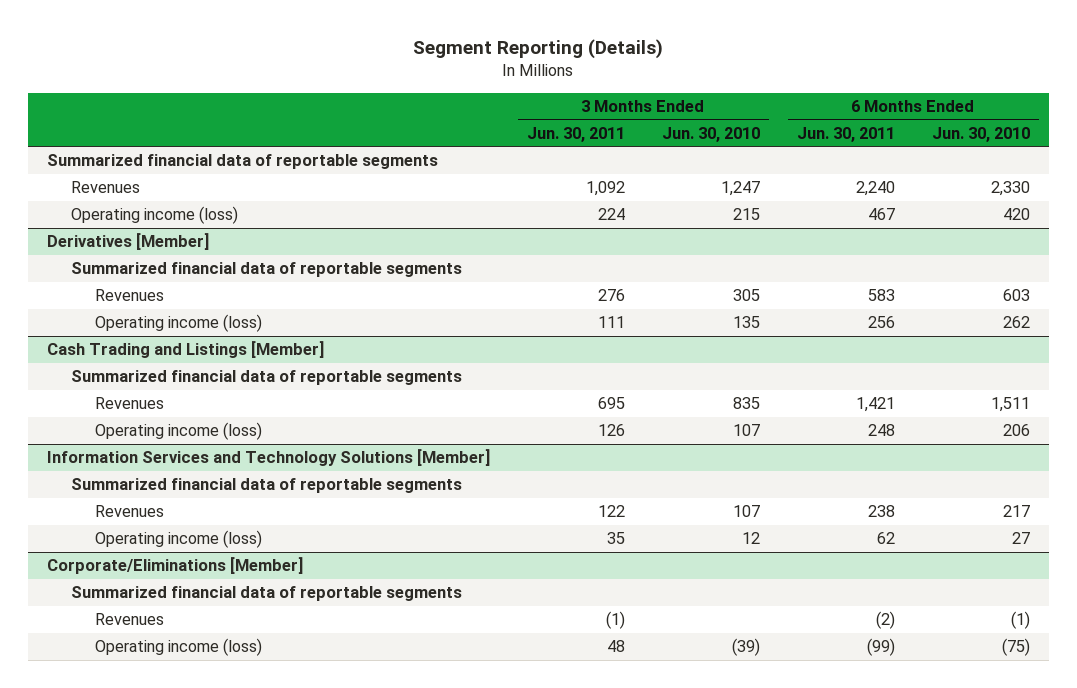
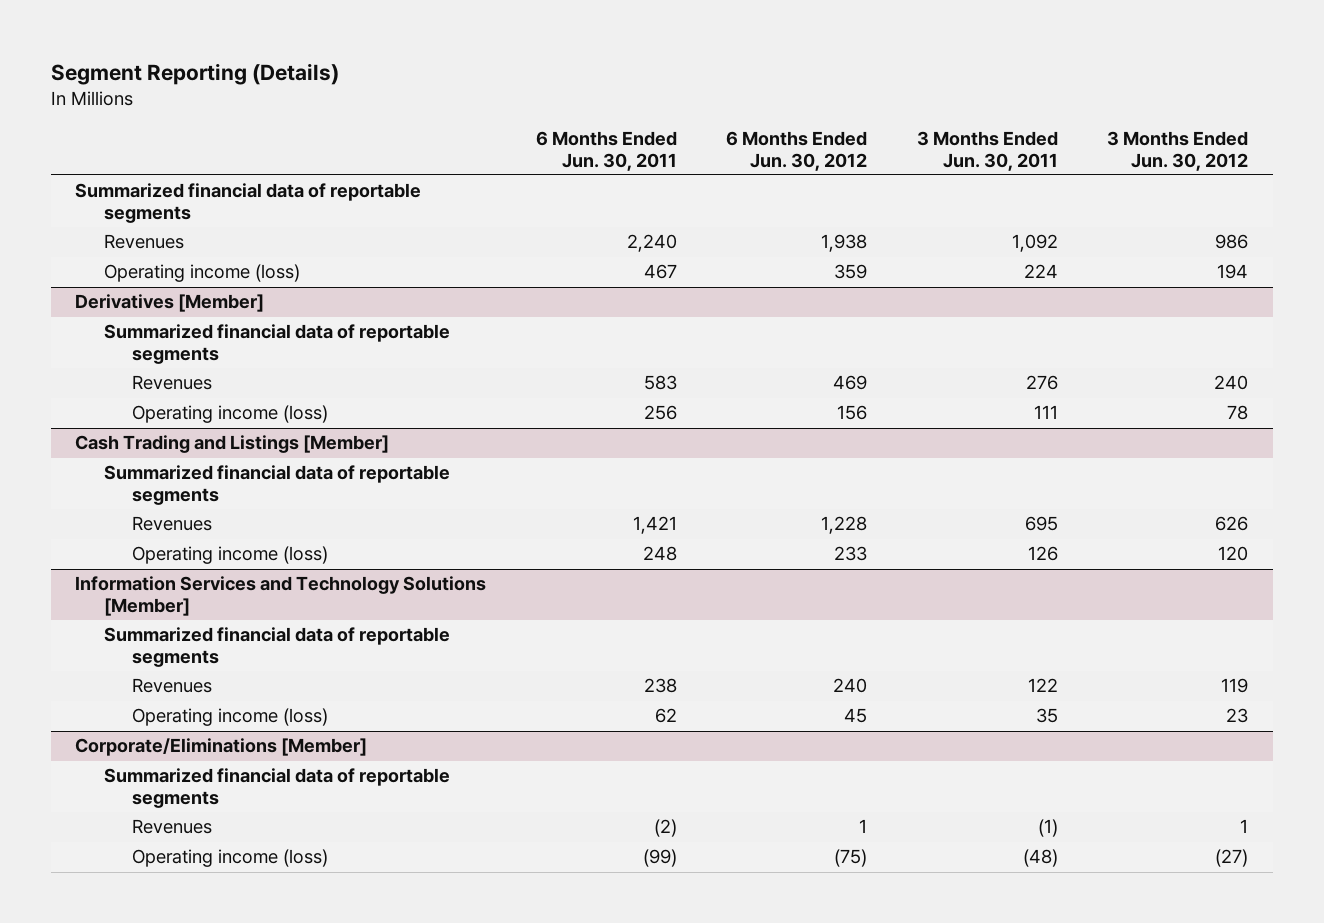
[661,126,760,142] Jun. 30, 2010 -> none
[932,126,1031,142] Jun. 30, 2010 -> none
none -> [726,131,868,171] 6 Months Ended Jun. 30, 2012
none -> [1107,131,1249,171] 3 Months Ended Jun. 30, 2012
[606,640,625,653] 48 -> [1022,849,1058,868] (48)

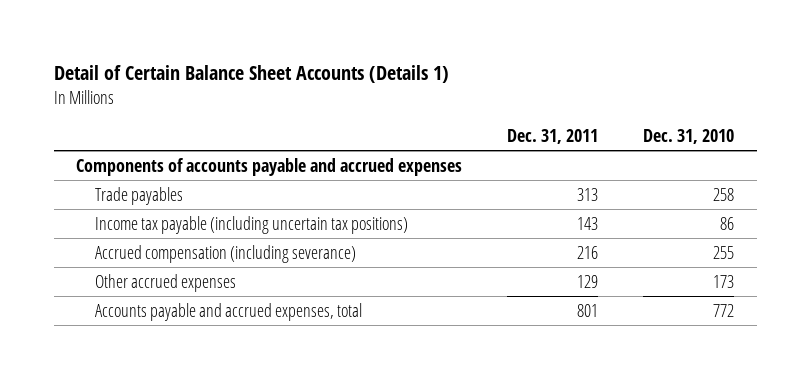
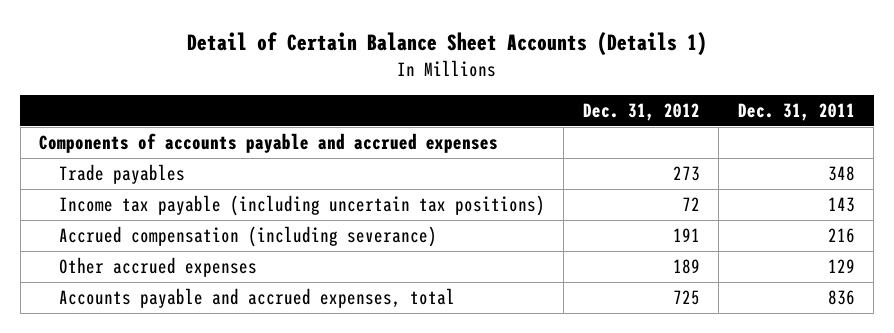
[643,128,735,144] Dec. 31, 2010 -> none
none -> [582,103,700,122] Dec. 31, 2012
[577,187,599,201] 313 -> [827,166,855,182] 348
[577,303,599,317] 801 -> [827,290,855,306] 836

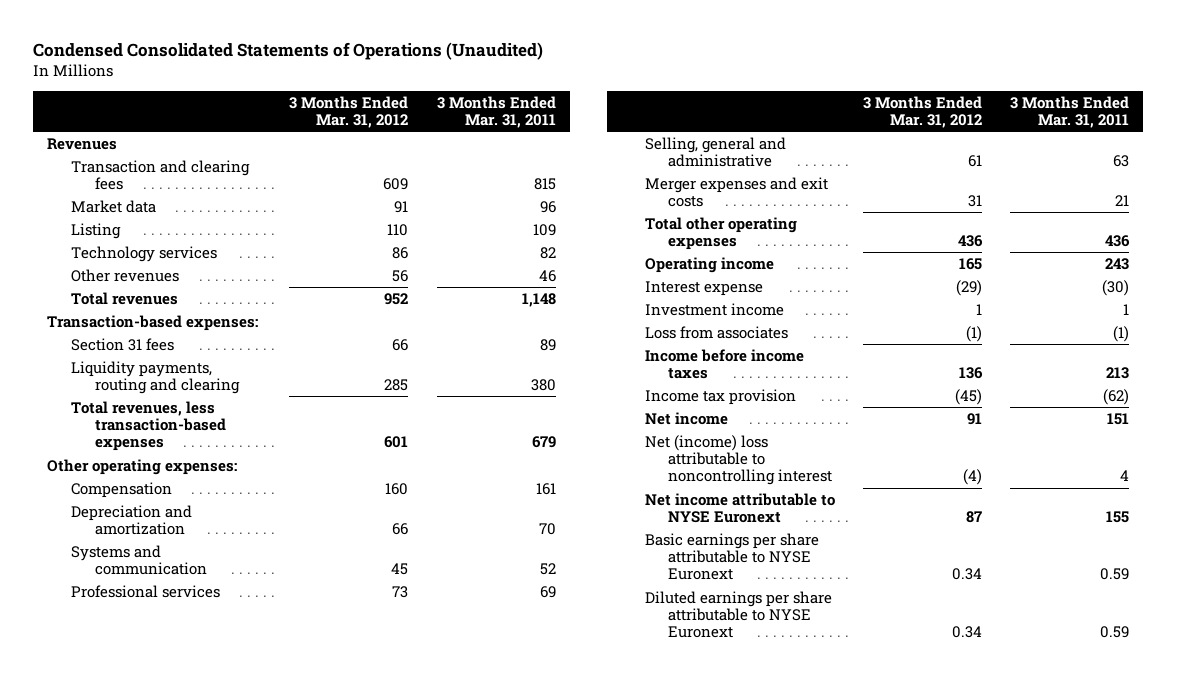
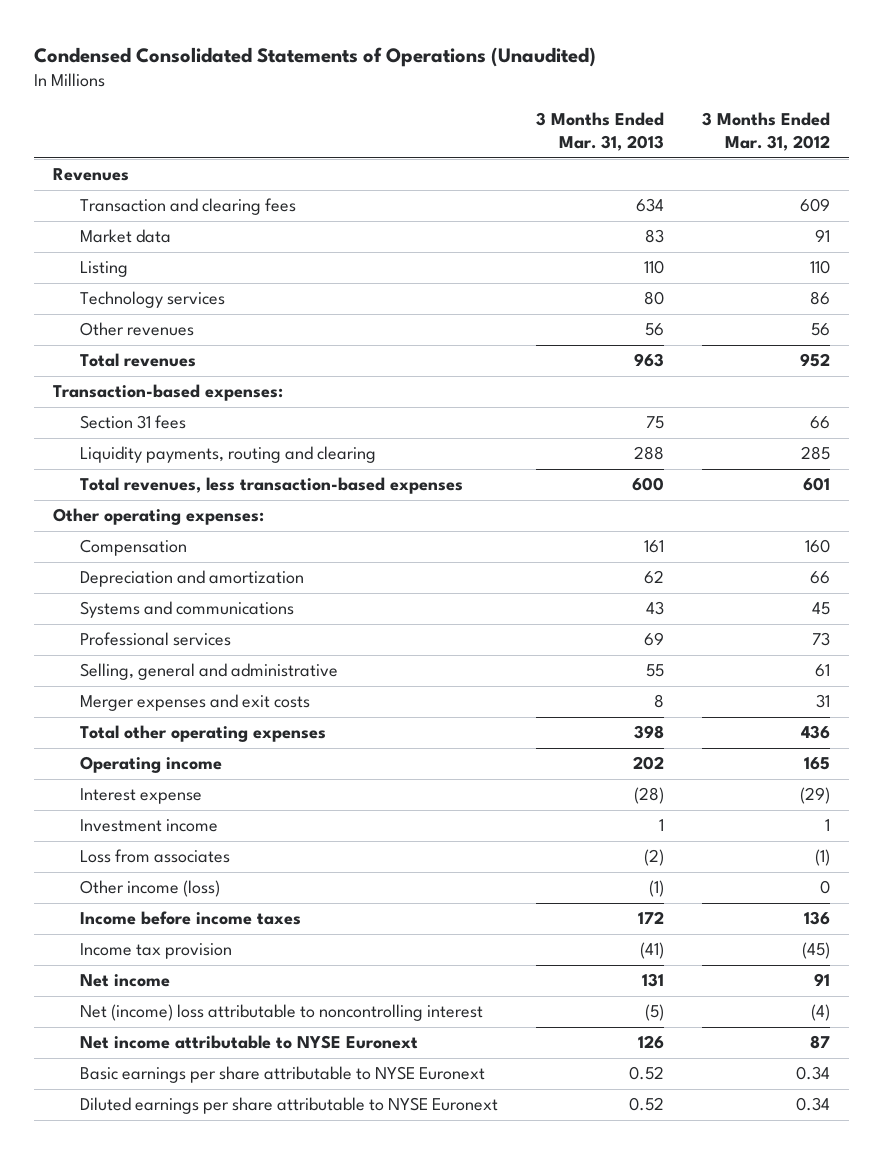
[436,96,556,129] 3 Months Ended Mar. 31, 2011 -> none
none -> [535,112,664,152] 3 Months Ended Mar. 31, 2013
[71,544,207,576] Systems and communication -> [79,601,294,619] Systems and communications
none -> [79,880,220,898] Other income (loss)

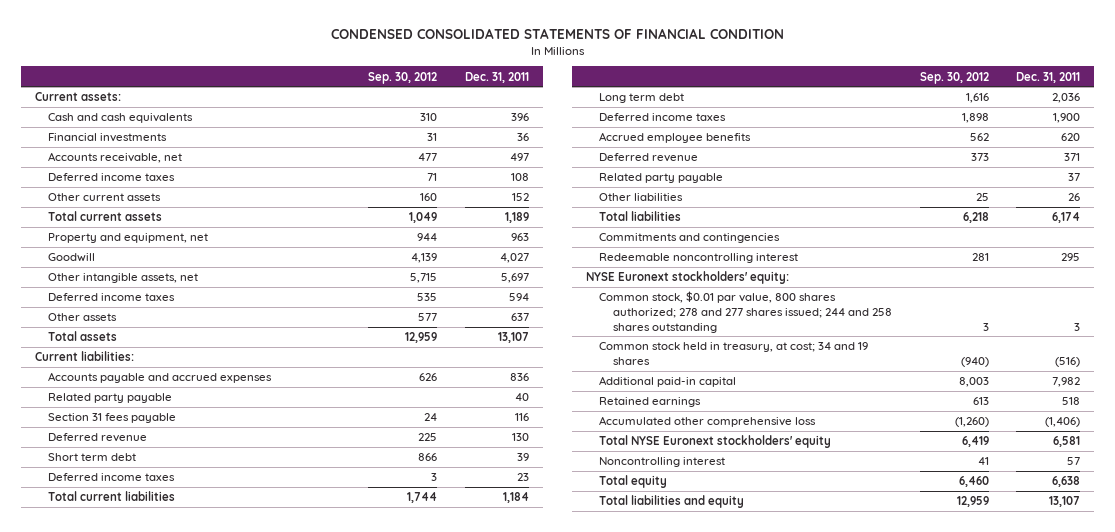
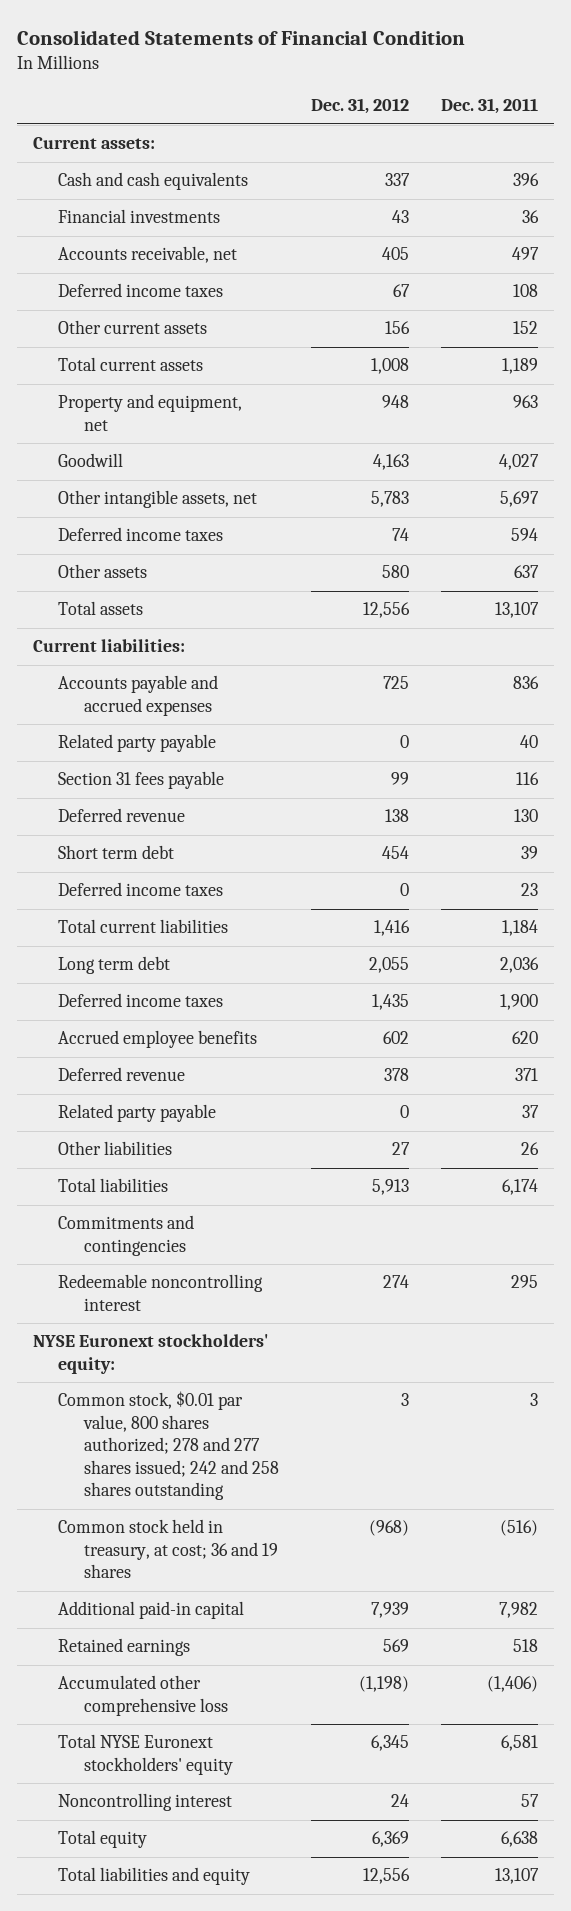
[330,28,784,40] CONDENSED CONSOLIDATED STATEMENTS OF FINANCIAL CONDITION -> [16,29,465,45] Consolidated Statements of Financial Condition
[368,71,438,84] Sep. 30, 2012 -> none
none -> [311,98,410,115] Dec. 31, 2012
[599,291,892,333] Common stock, $0.01 par value, 800 shares authorized; 278 and 277 shares issued; 244 and 258 shares outstanding -> [58,1391,279,1501] Common stock, $0.01 par value, 800 shares authorized; 278 and 277 shares issued; 242 and 258 shares outstanding
[599,342,869,365] Common stock held in treasury, at cost; 34 and 19 shares -> [58,1519,278,1579] Common stock held in treasury, at cost; 36 and 19 shares

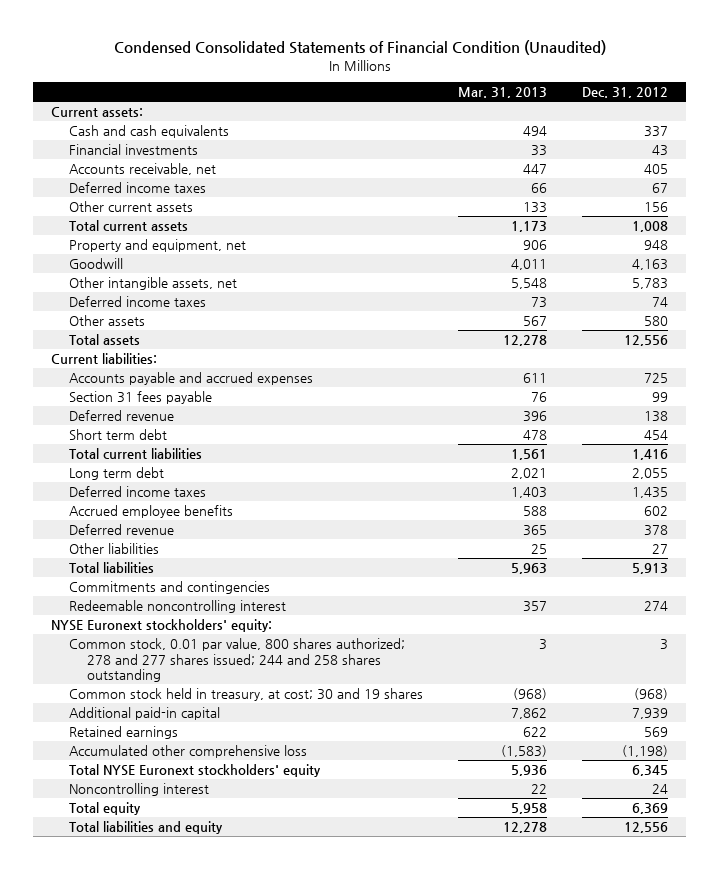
[16,29,465,45] Consolidated Statements of Financial Condition -> [113,40,606,56] Condensed Consolidated Statements of Financial Condition (Unaudited)
[441,98,539,115] Dec. 31, 2011 -> none
none -> [458,87,548,99] Mar. 31, 2013
[58,734,217,753] Related party payable -> none
[58,882,224,897] Deferred income taxes -> none
[58,1104,217,1123] Related party payable -> none
[58,1391,279,1501] Common stock, $0.01 par value, 800 shares authorized; 278 and 277 shares issued; 242 and 258 shares outstanding -> [68,638,405,683] Common stock, 0.01 par value, 800 shares authorized; 278 and 277 shares issued; 244 and 258 shares outstanding
[58,1519,278,1579] Common stock held in treasury, at cost; 36 and 19 shares -> [68,688,423,702] Common stock held in treasury, at cost; 30 and 19 shares

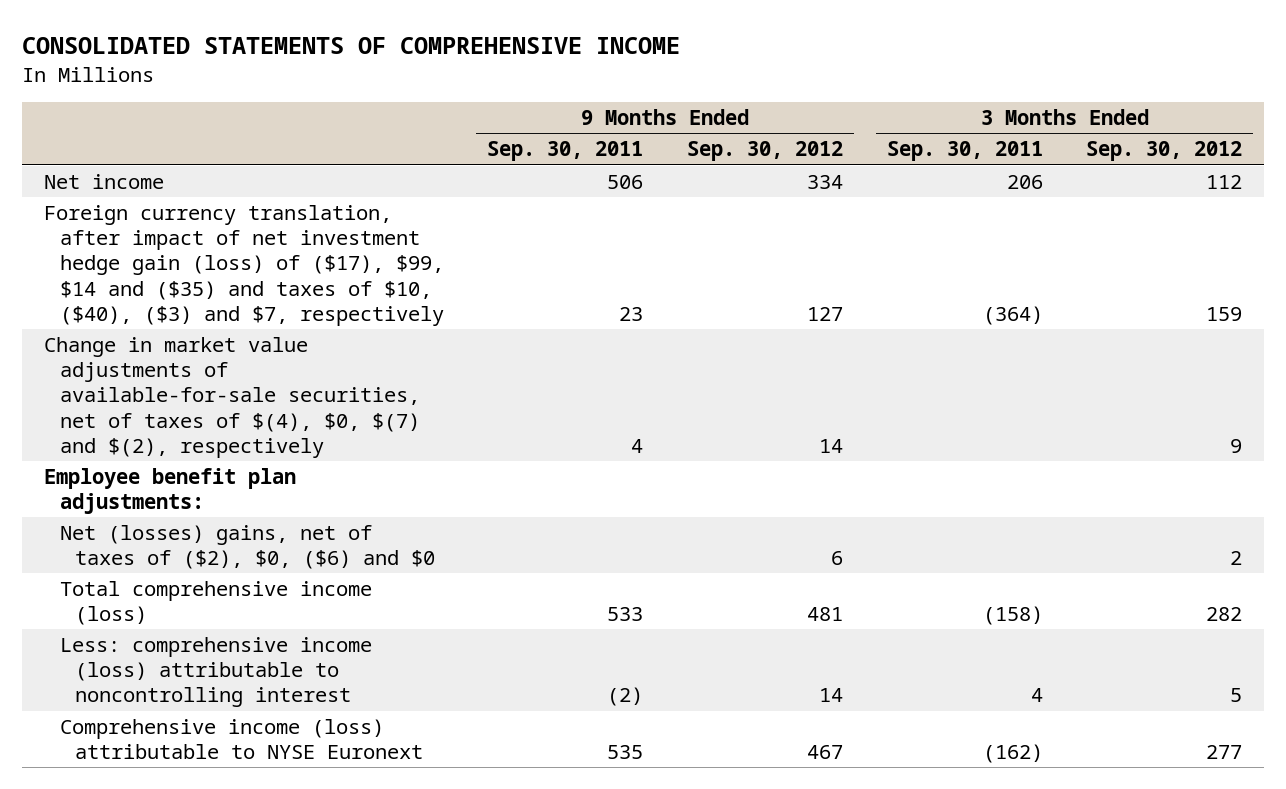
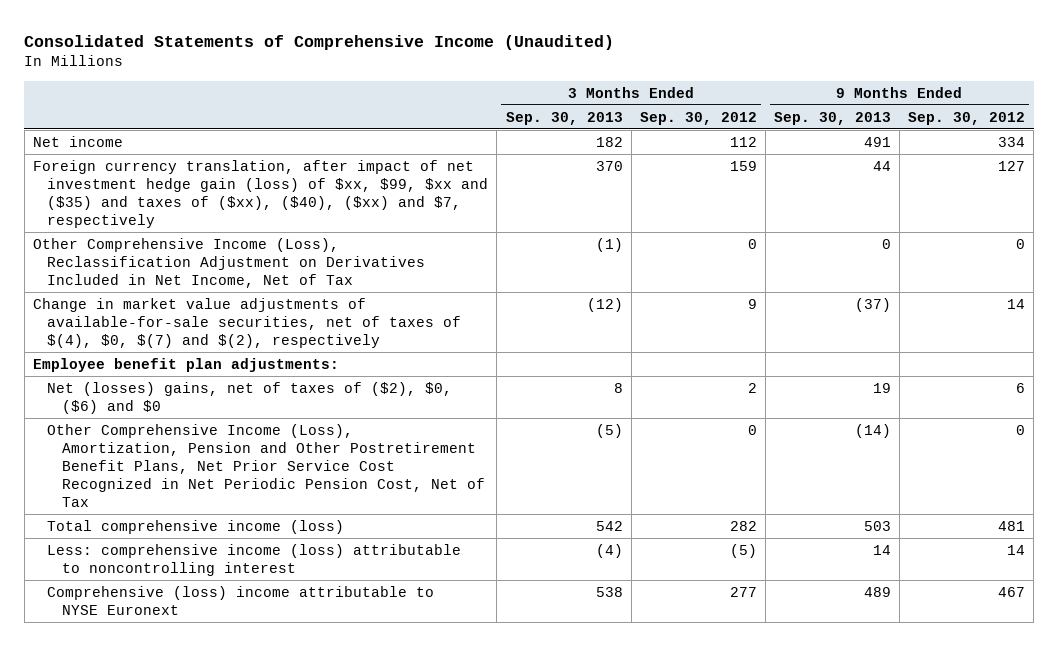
[22,37,681,55] CONSOLIDATED STATEMENTS OF COMPREHENSIVE INCOME -> [24,34,615,50] Consolidated Statements of Comprehensive Income (Unaudited)
[487,141,644,162] Sep. 30, 2011 -> none
[886,141,1043,162] Sep. 30, 2011 -> none
none -> [505,111,623,125] Sep. 30, 2013
none -> [773,111,891,125] Sep. 30, 2013
[44,204,444,326] Foreign currency translation, after impact of net investment hedge gain (loss) of ($17), $99, $14 and ($35) and taxes of $10, ($40), ($3) and $7, respectively -> [32,159,489,229] Foreign currency translation, after impact of net investment hedge gain (loss) of $xx, $99, $xx and ($35) and taxes of ($xx), ($40), ($xx) and $7, respectively
none -> [32,237,426,288] Other Comprehensive Income (Loss), Reclassification Adjustment on Derivatives Included in Net Income, Net of Tax
none -> [47,423,485,508] Other Comprehensive Income (Loss), Amortization, Pension and Other Postretirement Benefit Plans, Net Prior Service Cost Recognized in Net Periodic Pension Cost, Net of Tax
[1230,688,1243,703] 5 -> [729,543,757,558] (5)
[59,718,424,760] Comprehensive income (loss) attributable to NYSE Euronext -> [47,585,435,615] Comprehensive (loss) income attributable to NYSE Euronext

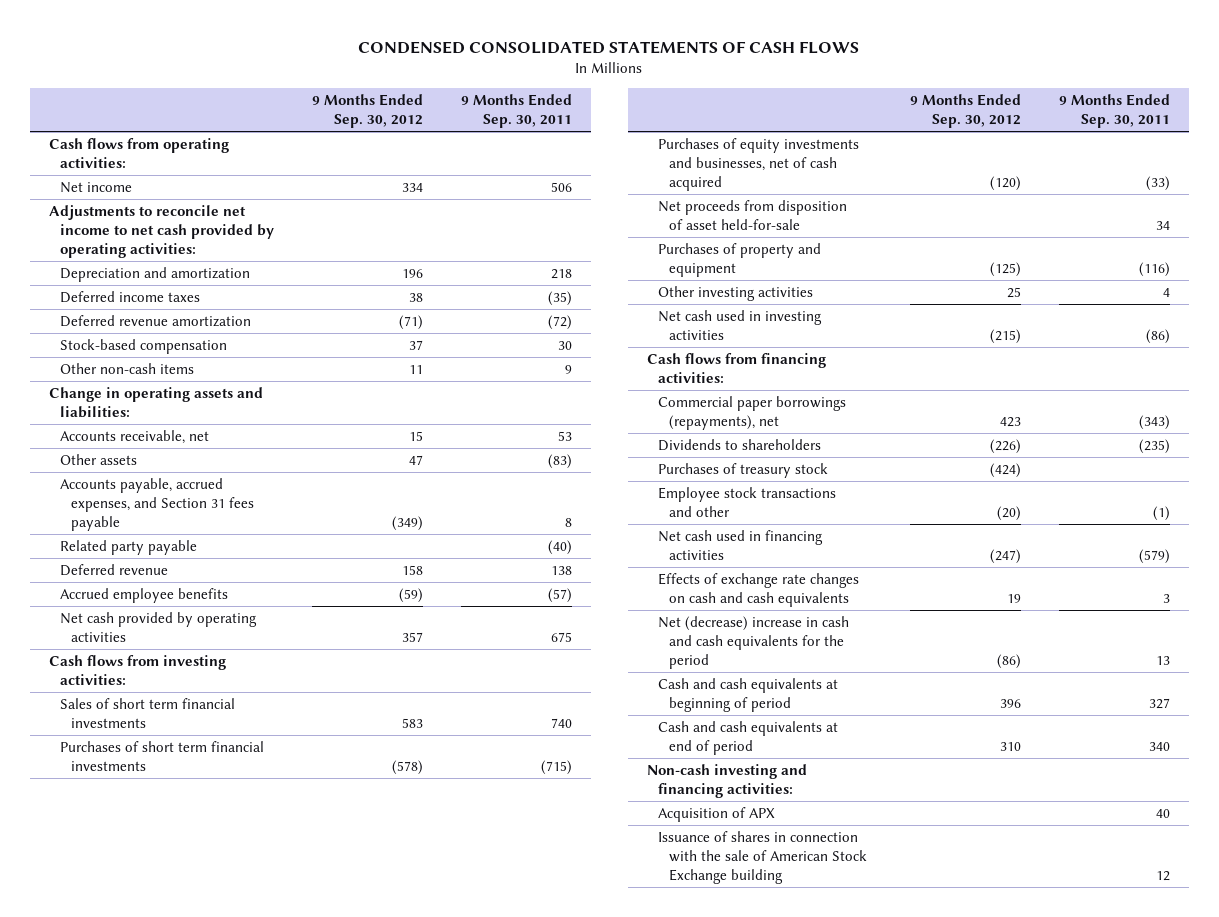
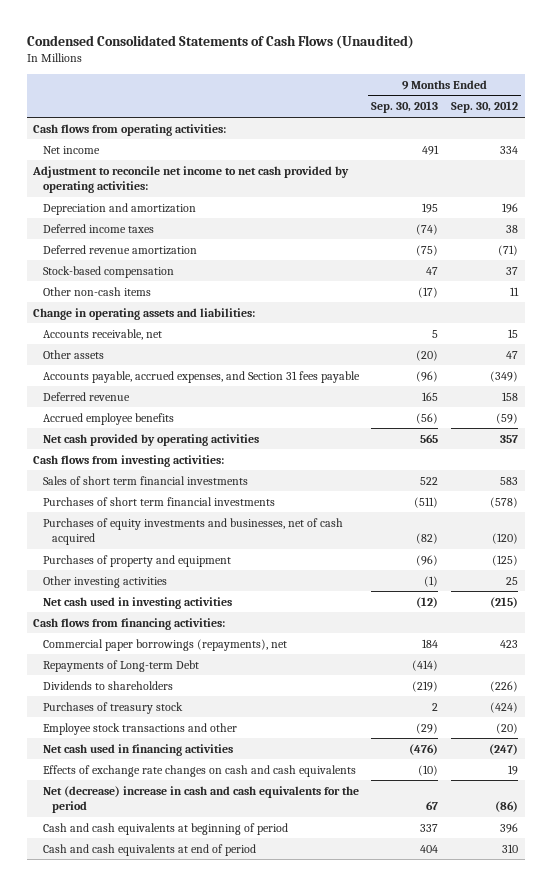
[358,41,860,55] CONDENSED CONSOLIDATED STATEMENTS OF CASH FLOWS -> [27,34,415,49] Condensed Consolidated Statements of Cash Flows (Unaudited)
[460,94,572,129] 9 Months Ended Sep. 30, 2011 -> none
none -> [371,101,439,114] Sep. 30, 2013
[48,204,274,258] Adjustments to reconcile net income to net cash provided by operating activities: -> [32,165,350,194] Adjustment to reconcile net income to net cash provided by operating activities:
[59,539,197,555] Related party payable -> none
[658,199,848,230] Net proceeds from disposition of asset held-for-sale -> none
none -> [42,659,199,672] Repayments of Long-term Debt
[647,763,808,798] Non-cash investing and financing activities: -> none
[658,806,776,822] Acquisition of APX -> none
[658,830,867,884] Issuance of shares in connection with the sale of American Stock Exchange building -> none

